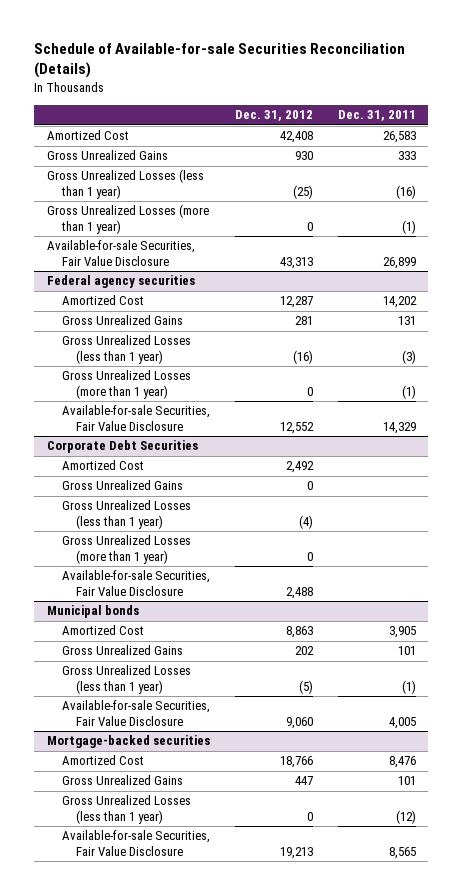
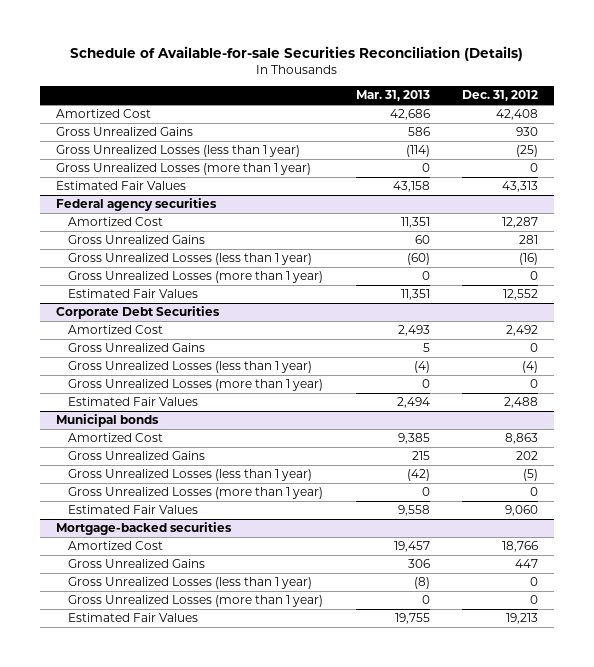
[337,110,416,122] Dec. 31, 2011 -> none
none -> [355,90,430,102] Mar. 31, 2013
[46,240,195,266] Available-for-sale Securities, Fair Value Disclosure -> [55,181,186,191] Estimated Fair Values
[61,405,210,431] Available-for-sale Securities, Fair Value Disclosure -> [67,289,198,299] Estimated Fair Values
[61,570,210,596] Available-for-sale Securities, Fair Value Disclosure -> [67,397,198,407] Estimated Fair Values
none -> [67,487,323,500] Gross Unrealized Losses (more than 1 year)
[61,700,210,726] Available-for-sale Securities, Fair Value Disclosure -> [67,505,198,515] Estimated Fair Values
none -> [67,595,323,608] Gross Unrealized Losses (more than 1 year)
[61,830,210,856] Available-for-sale Securities, Fair Value Disclosure -> [67,613,198,623] Estimated Fair Values

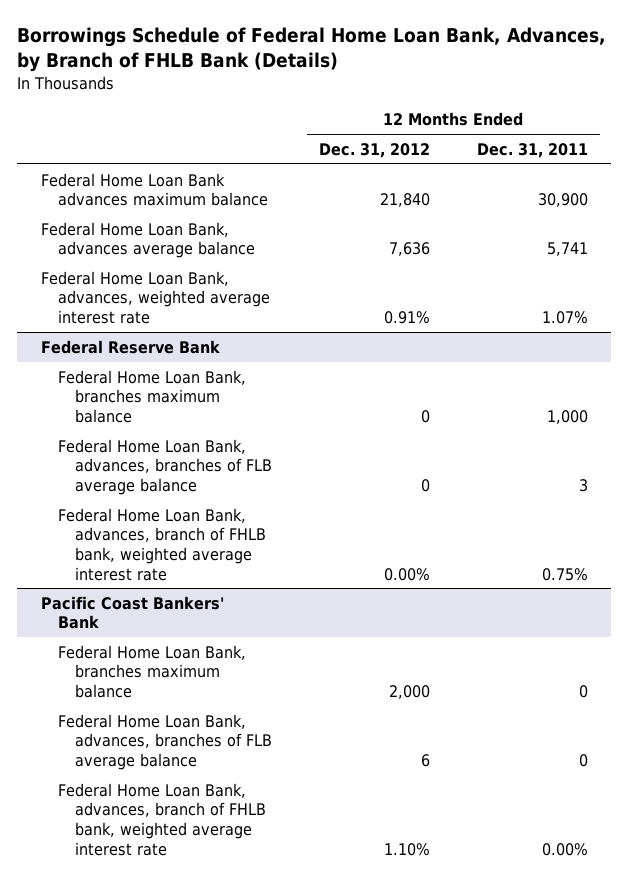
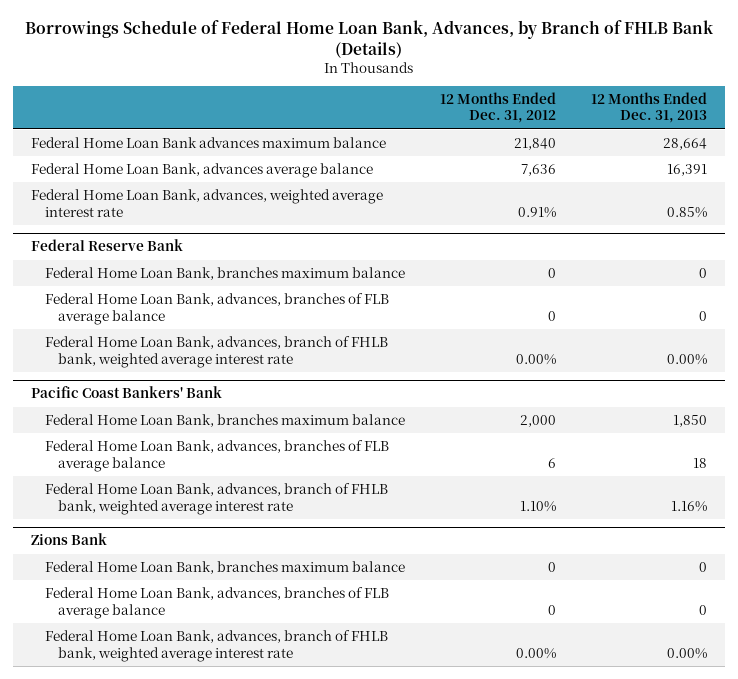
[476,143,588,159] Dec. 31, 2011 -> none
none -> [591,91,708,124] 12 Months Ended Dec. 31, 2013
none -> [31,533,108,546] Zions Bank
none -> [44,561,405,575] Federal Home Loan Bank, branches maximum balance
none -> [44,587,389,619] Federal Home Loan Bank, advances, branches of FLB average balance
none -> [44,630,388,662] Federal Home Loan Bank, advances, branch of FHLB bank, weighted average interest rate

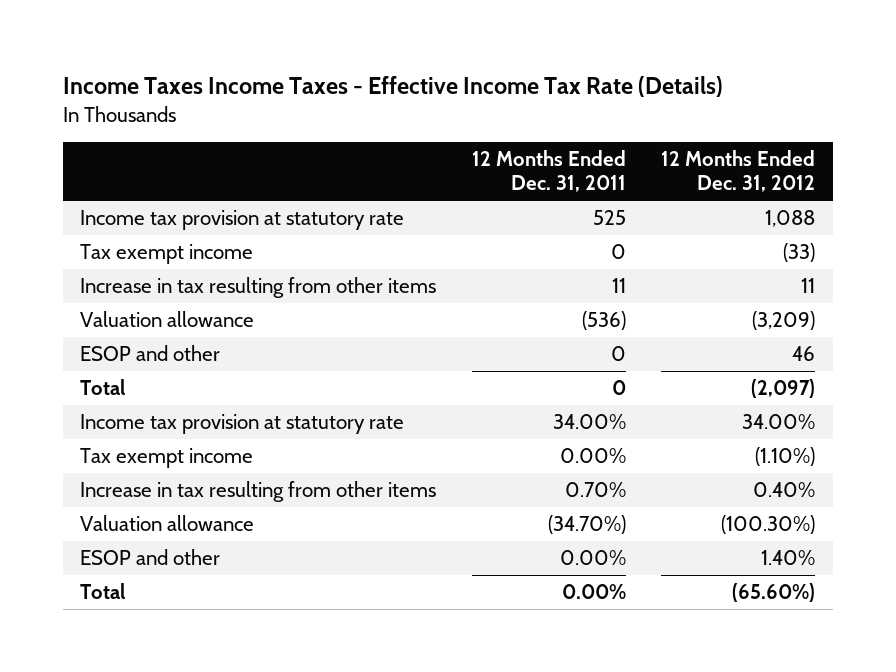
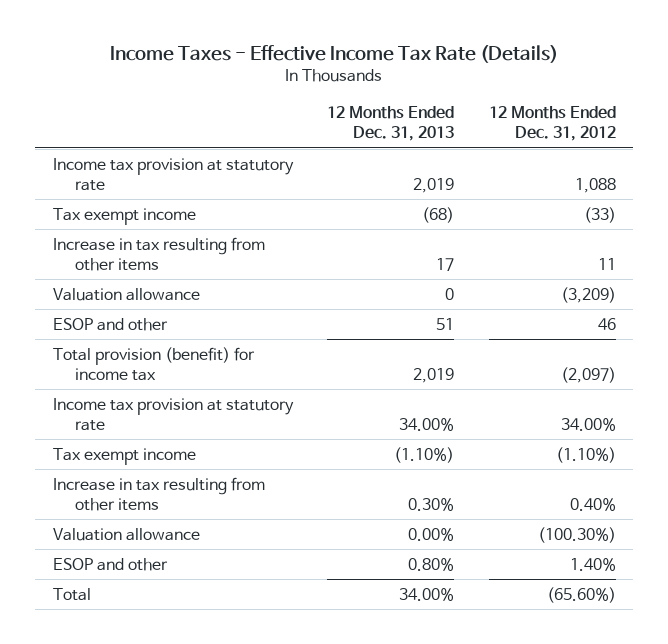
[62,76,723,98] Income Taxes Income Taxes - Effective Income Tax Rate (Details) -> [110,44,559,63] Income Taxes - Effective Income Tax Rate (Details)
[471,150,626,193] 12 Months Ended Dec. 31, 2011 -> none
none -> [327,105,455,142] 12 Months Ended Dec. 31, 2013
[80,379,126,396] Total -> [52,346,255,382] Total provision (benefit) for income tax

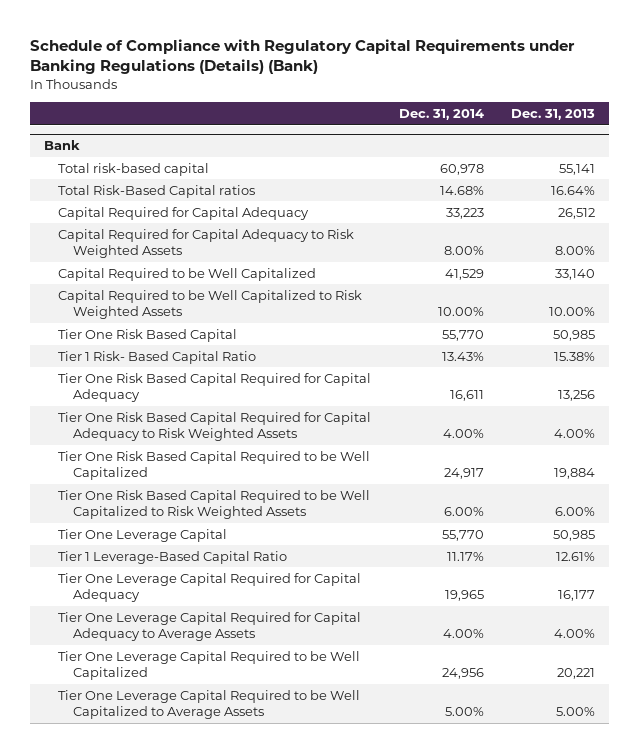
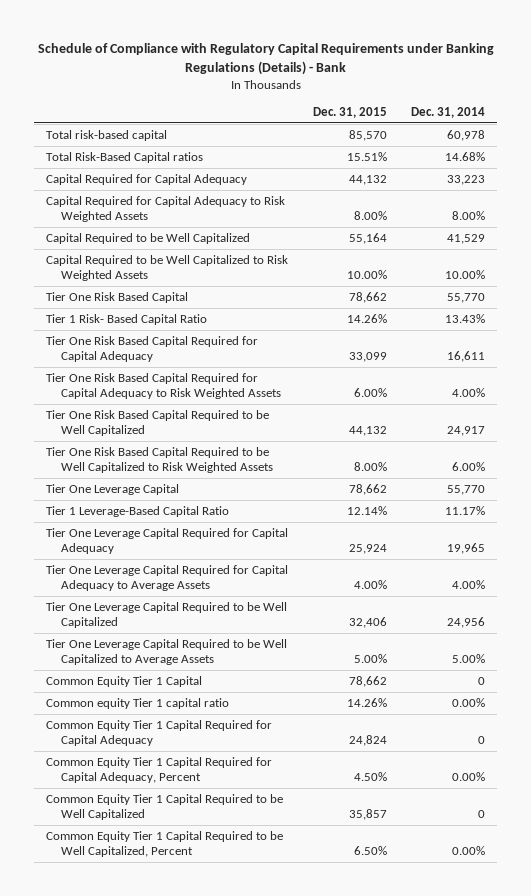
[30,38,576,75] Schedule of Compliance with Regulatory Capital Requirements under Banking Regulations (Details) (Bank) -> [37,42,494,76] Schedule of Compliance with Regulatory Capital Requirements under Banking Regulations (Details) - Bank
[511,109,596,121] Dec. 31, 2013 -> none
none -> [312,107,387,119] Dec. 31, 2015
[43,139,80,150] Bank -> none
none -> [46,675,203,687] Common Equity Tier 1 Capital
none -> [46,697,230,709] Common equity Tier 1 capital ratio
none -> [46,719,273,746] Common Equity Tier 1 Capital Required for Capital Adequacy
none -> [46,756,273,783] Common Equity Tier 1 Capital Required for Capital Adequacy, Percent
none -> [46,793,284,820] Common Equity Tier 1 Capital Required to be Well Capitalized
none -> [46,830,284,857] Common Equity Tier 1 Capital Required to be Well Capitalized, Percent

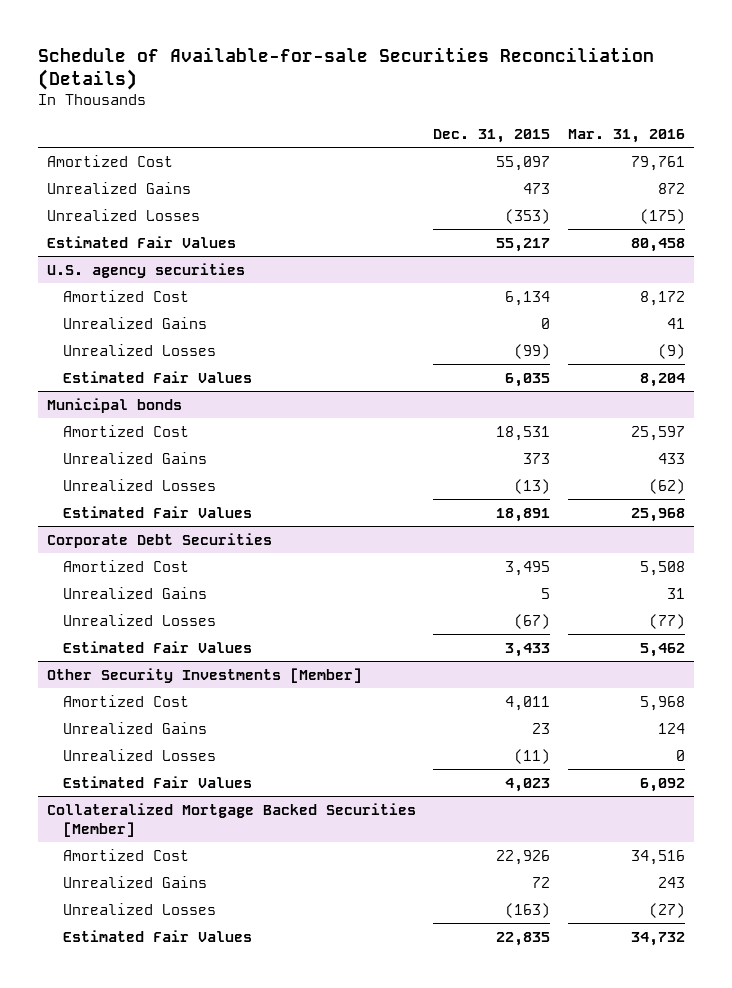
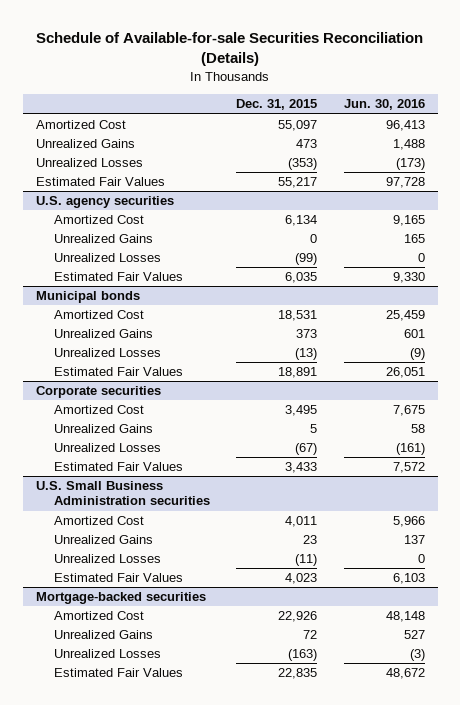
[567,128,685,143] Mar. 31, 2016 -> none
none -> [343,99,425,111] Jun. 30, 2016
[46,532,272,548] Corporate Debt Securities -> [35,386,161,399] Corporate securities
[46,667,362,683] Other Security Investments [Member] -> [35,481,211,506] U.S. Small Business Administration securities
[46,802,416,837] Collateralized Mortgage Backed Securities [Member] -> [35,592,206,605] Mortgage-backed securities

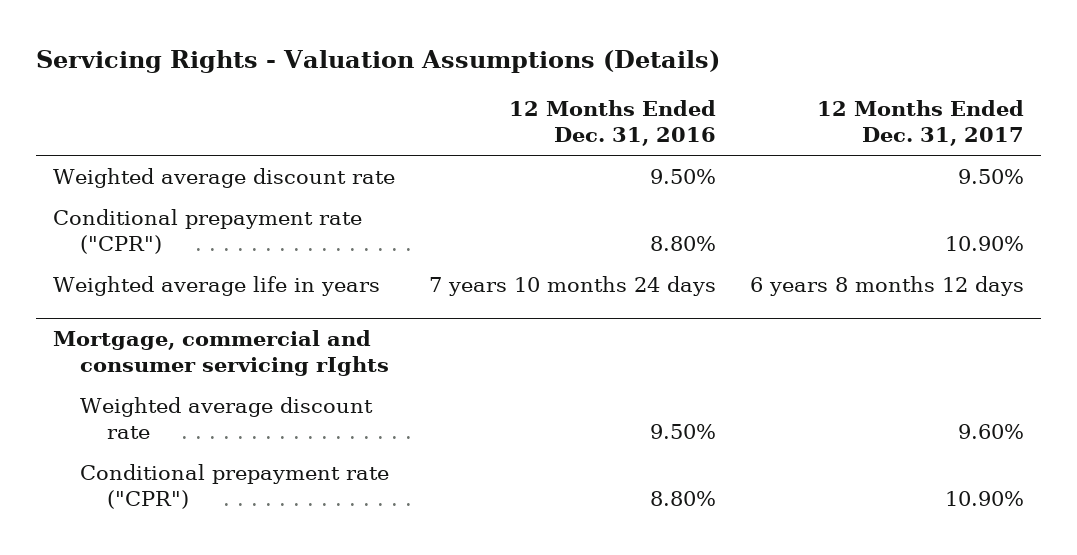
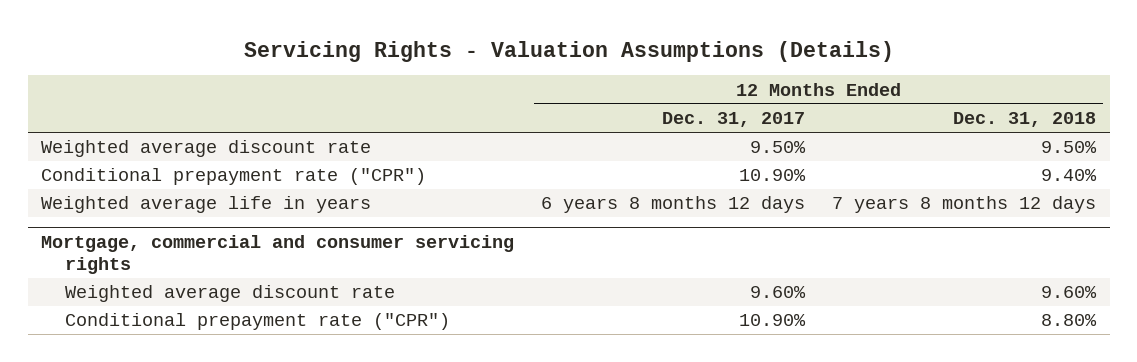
[509,99,717,147] 12 Months Ended Dec. 31, 2016 -> none
none -> [953,112,1097,128] Dec. 31, 2018
[53,330,390,377] Mortgage, commercial and consumer servicing rIghts -> [41,235,515,274] Mortgage, commercial and consumer servicing rights

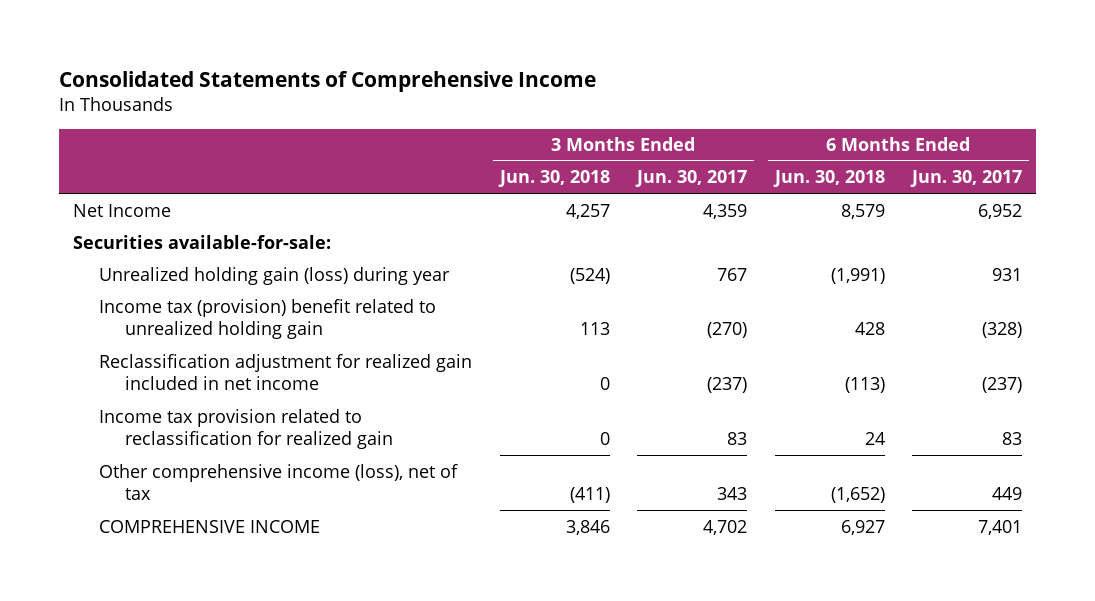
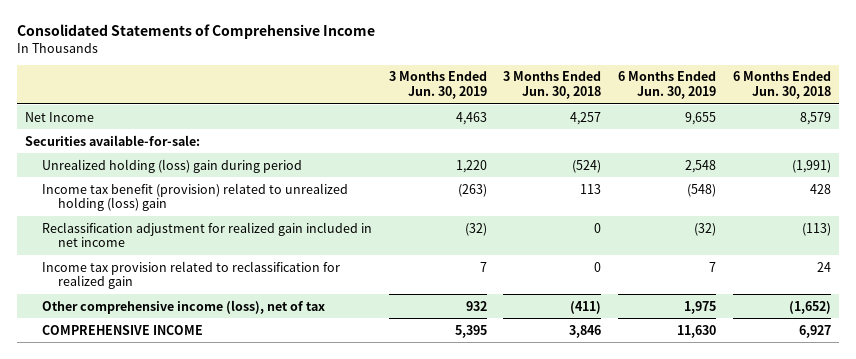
[635,170,748,188] Jun. 30, 2017 -> none
[910,170,1023,188] Jun. 30, 2017 -> none
none -> [388,71,487,100] 3 Months Ended Jun. 30, 2019
none -> [618,71,717,100] 6 Months Ended Jun. 30, 2019
[98,266,450,285] Unrealized holding gain (loss) during year -> [41,158,302,173] Unrealized holding (loss) gain during period
[98,298,436,340] Income tax (provision) benefit related to unrealized holding gain -> [41,182,348,212] Income tax benefit (provision) related to unrealized holding (loss) gain

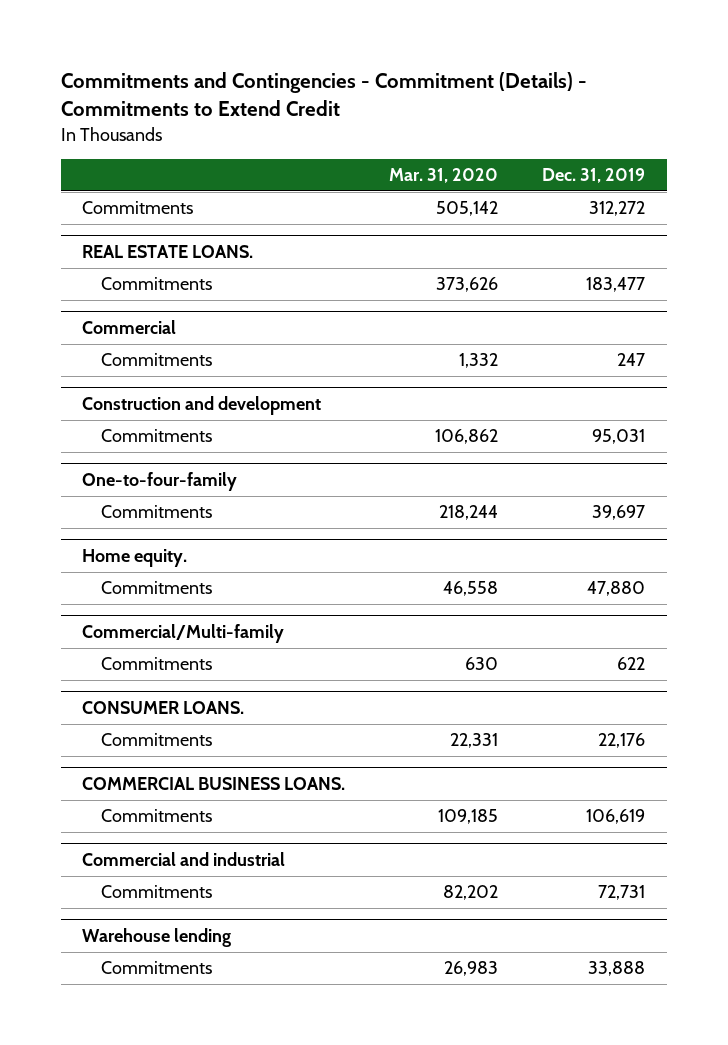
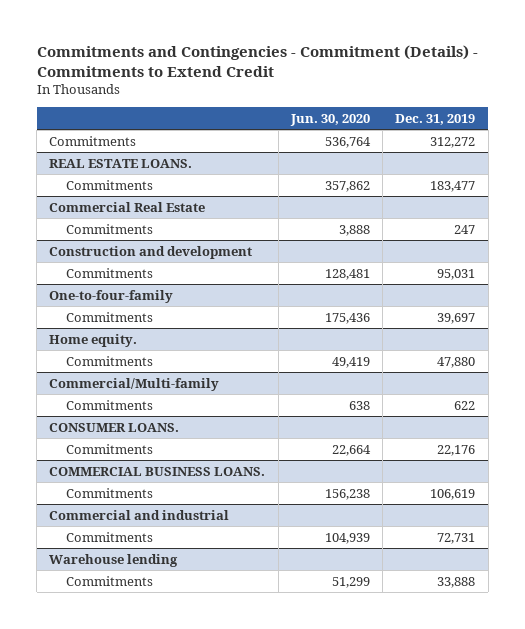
[389,168,499,184] Mar. 31, 2020 -> none
none -> [289,113,370,126] Jun. 30, 2020
[82,319,177,334] Commercial -> [49,201,206,212] Commercial Real Estate

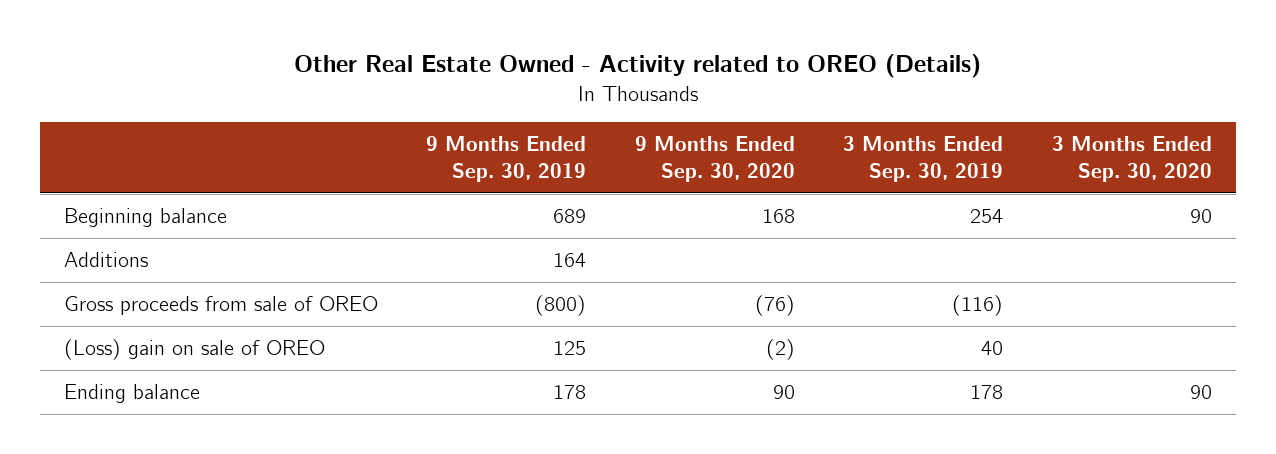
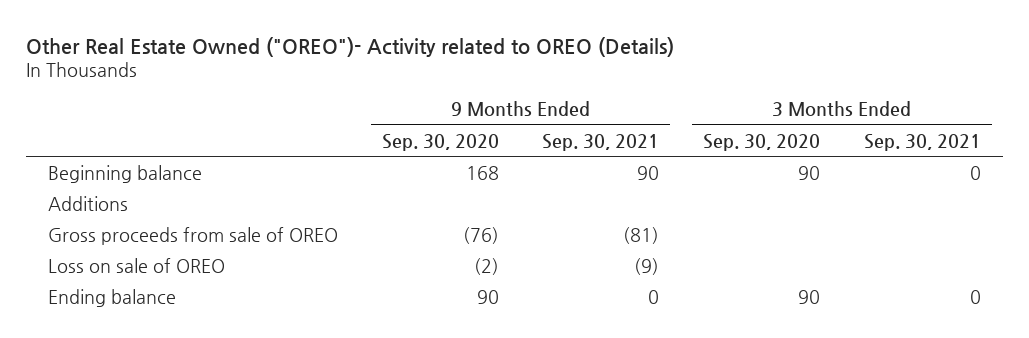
[293,54,981,79] Other Real Estate Owned - Activity related to OREO (Details) -> [25,36,674,57] Other Real Estate Owned ("OREO")- Activity related to OREO (Details)
[426,135,587,182] 9 Months Ended Sep. 30, 2019 -> none
[843,135,1004,182] 3 Months Ended Sep. 30, 2019 -> none
none -> [542,133,660,151] Sep. 30, 2021
none -> [864,133,982,151] Sep. 30, 2021
[64,339,326,361] (Loss) gain on sale of OREO -> [47,257,225,273] Loss on sale of OREO

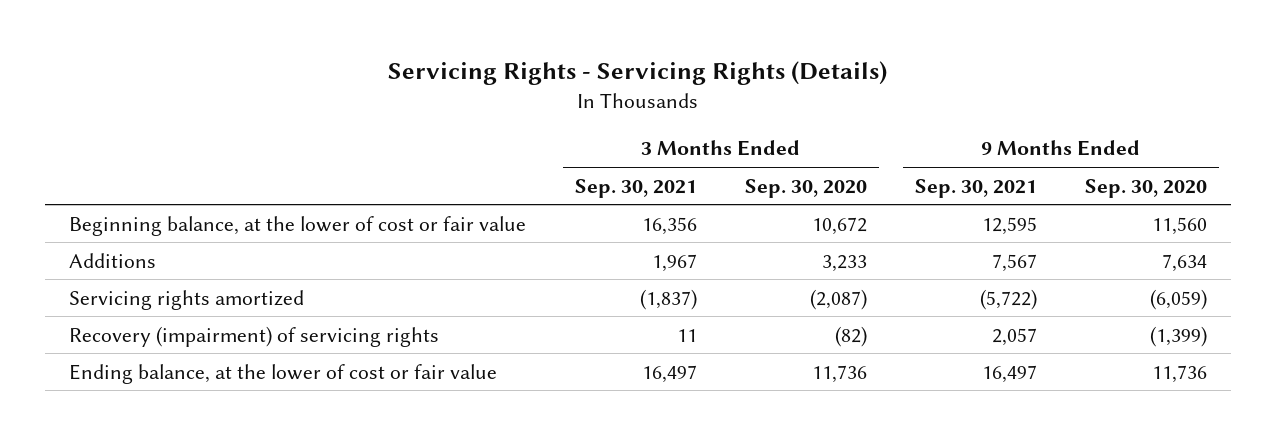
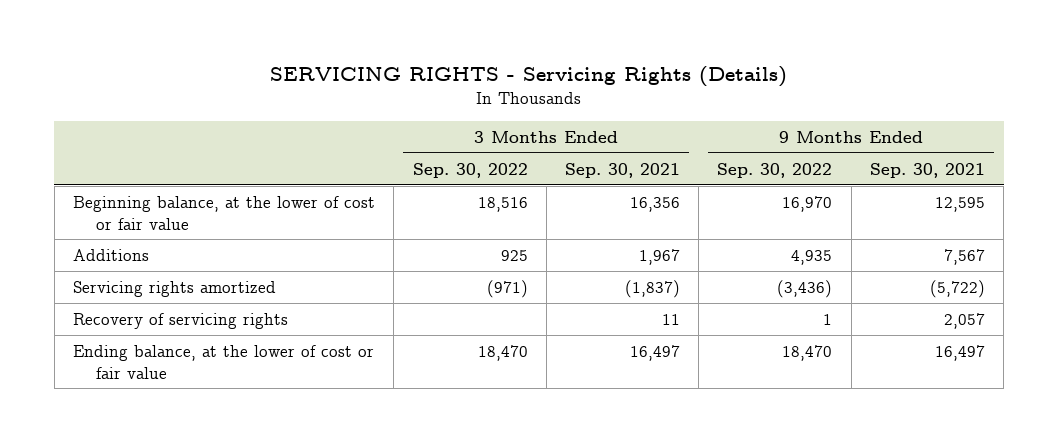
[388,60,888,85] Servicing Rights - Servicing Rights (Details) -> [269,66,787,88] SERVICING RIGHTS - Servicing Rights (Details)
[744,178,867,198] Sep. 30, 2020 -> none
[1084,178,1207,198] Sep. 30, 2020 -> none
none -> [412,162,528,178] Sep. 30, 2022
none -> [717,162,833,178] Sep. 30, 2022
[69,325,440,347] Recovery (impairment) of servicing rights -> [73,312,289,329] Recovery of servicing rights

